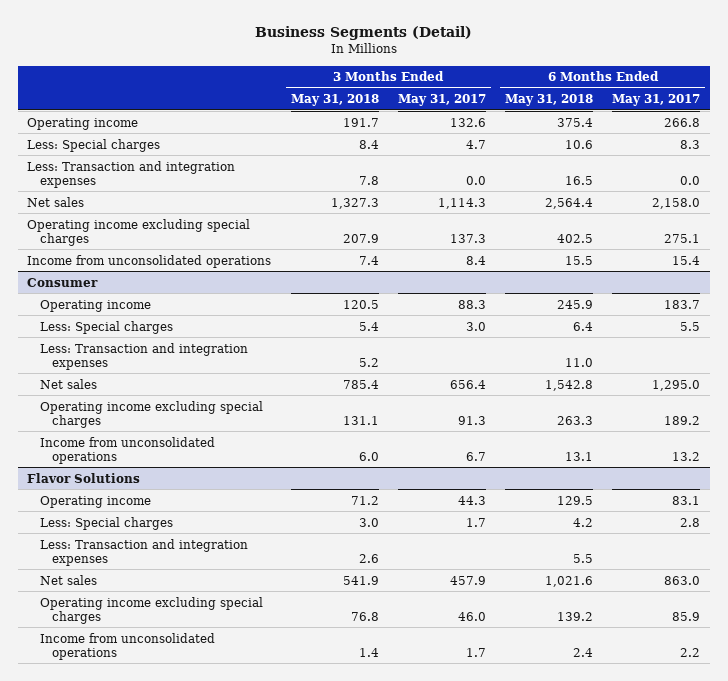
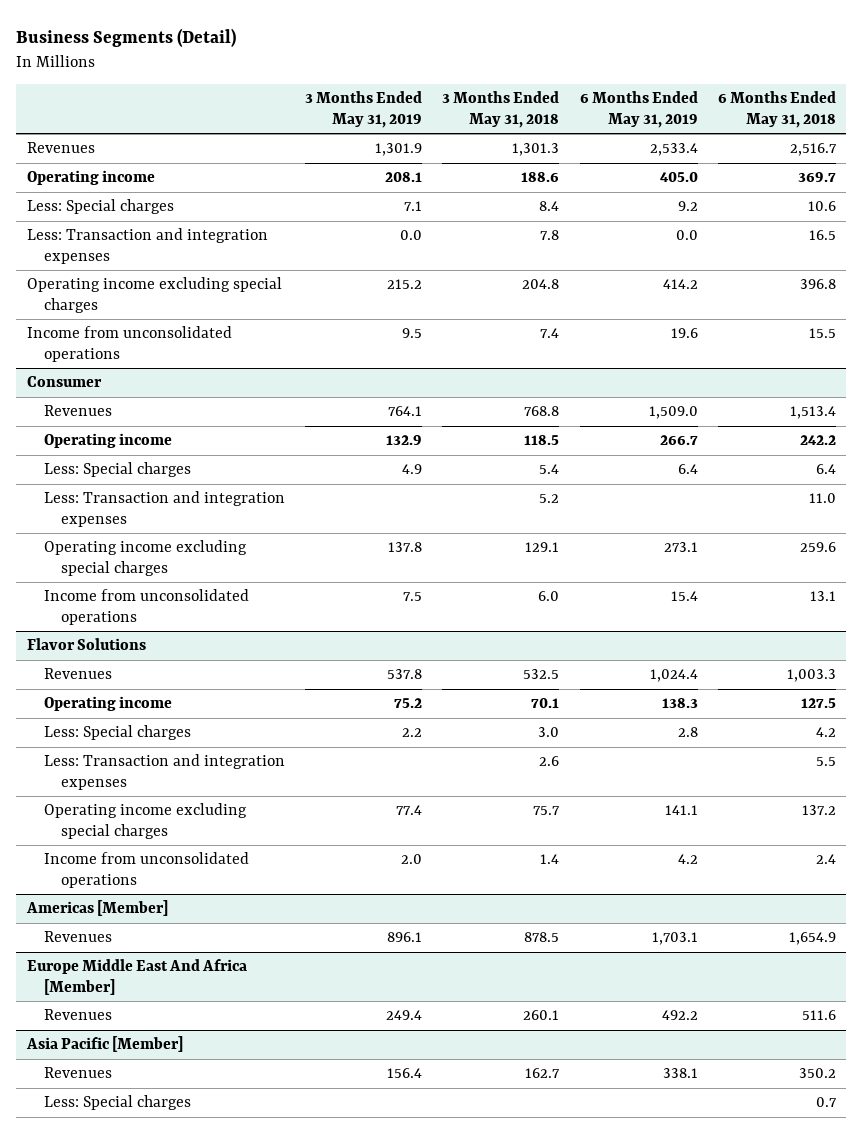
[397,94,486,107] May 31, 2017 -> none
[612,94,701,107] May 31, 2017 -> none
none -> [305,91,423,128] 3 Months Ended May 31, 2019
none -> [579,91,698,128] 6 Months Ended May 31, 2019
none -> [26,142,95,154] Revenues
[342,117,379,127] 191.7 -> [521,172,560,183] 188.6
[556,117,593,127] 375.4 -> [798,172,837,183] 369.7
[27,196,85,207] Net sales -> none
[342,233,379,243] 207.9 -> [522,279,560,290] 204.8
[556,233,593,243] 402.5 -> [800,279,837,290] 396.8
none -> [43,405,112,417] Revenues
[342,299,379,309] 120.5 -> [524,435,560,446] 118.5
[556,299,593,309] 245.9 -> [800,435,837,446] 242.2
[39,378,97,389] Net sales -> none
[342,415,379,425] 131.1 -> [525,542,560,553] 129.1
[556,415,593,425] 263.3 -> [800,542,837,553] 259.6
none -> [43,668,112,680] Revenues
[350,495,379,505] 71.2 -> [531,698,560,709] 70.1
[556,495,593,505] 129.5 -> [801,698,837,709] 127.5
[39,574,97,585] Net sales -> none
[350,611,379,621] 76.8 -> [533,806,561,816] 75.7
[556,611,593,621] 139.2 -> [802,805,837,816] 137.2
none -> [25,900,168,917] Americas [Member]
none -> [43,931,112,943] Revenues
none -> [26,959,247,995] Europe Middle East And Africa [Member]
none -> [43,1009,112,1021] Revenues
none -> [25,1036,183,1053] Asia Pacific [Member]
none -> [43,1067,112,1079] Revenues
none -> [43,1095,191,1111] Less: Special charges

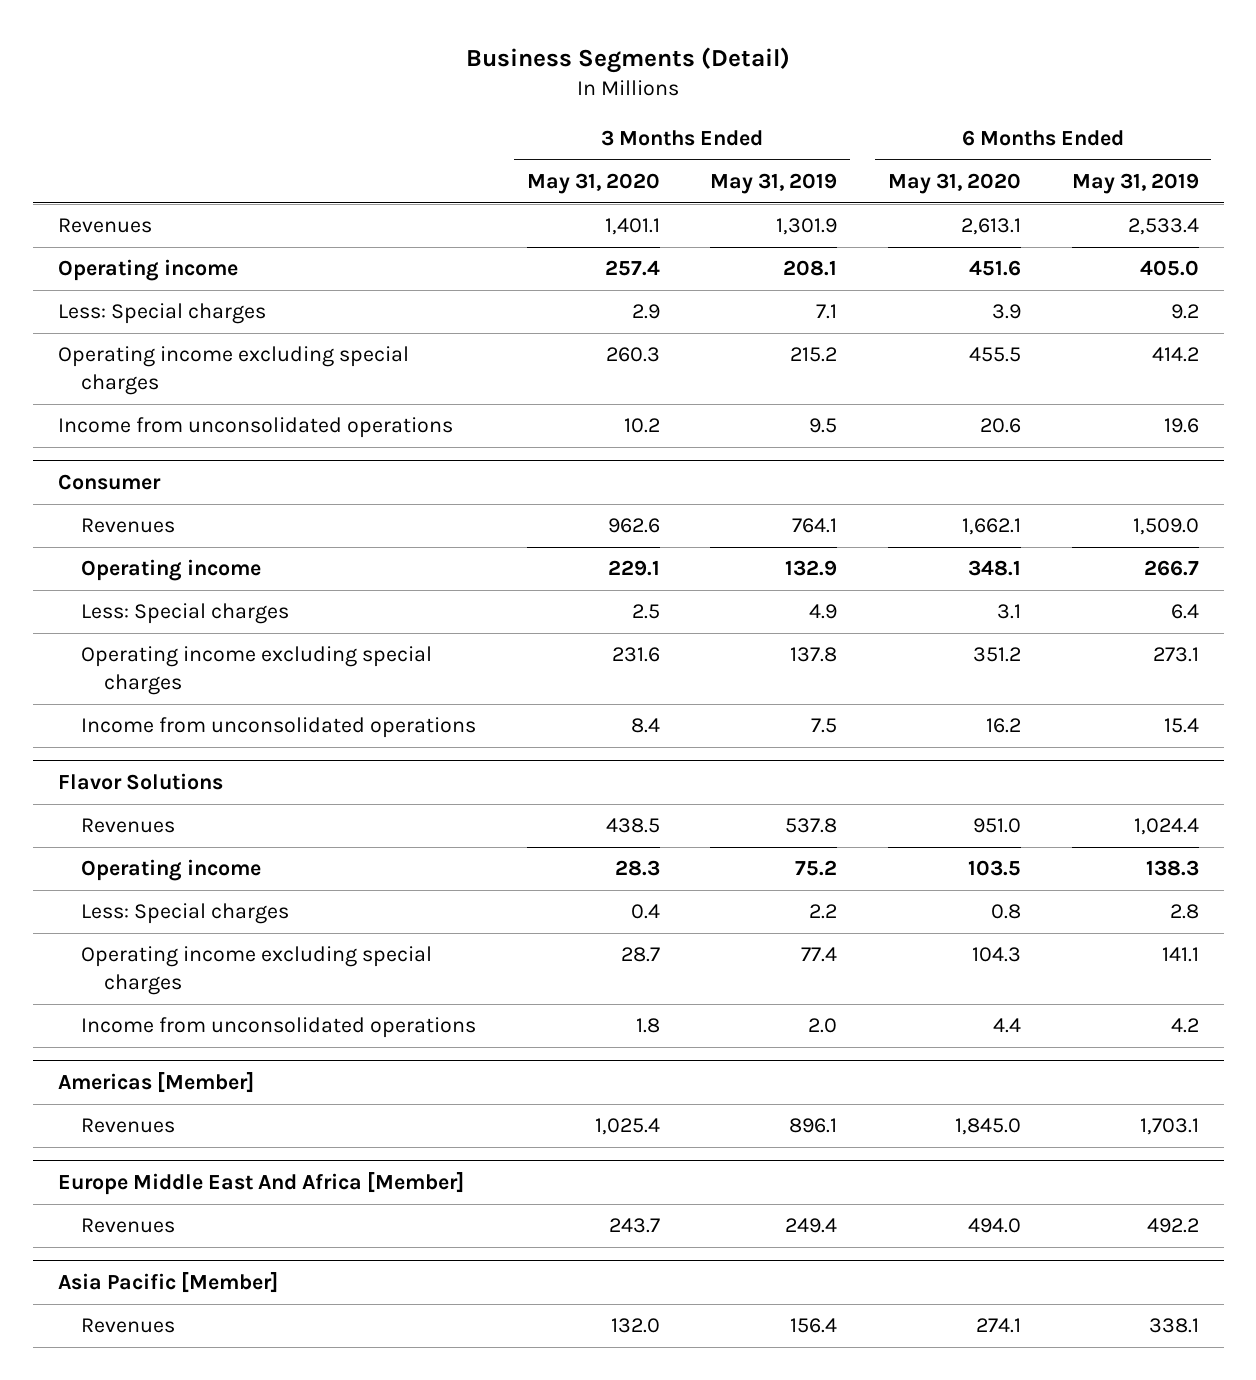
[442,91,560,128] 3 Months Ended May 31, 2018 -> none
[718,91,837,128] 6 Months Ended May 31, 2018 -> none
none -> [526,173,660,195] May 31, 2020
none -> [887,173,1021,195] May 31, 2020
[26,228,268,264] Less: Transaction and integration expenses -> none
[43,491,285,527] Less: Transaction and integration expenses -> none
[43,754,285,790] Less: Transaction and integration expenses -> none
[43,1095,191,1111] Less: Special charges -> none

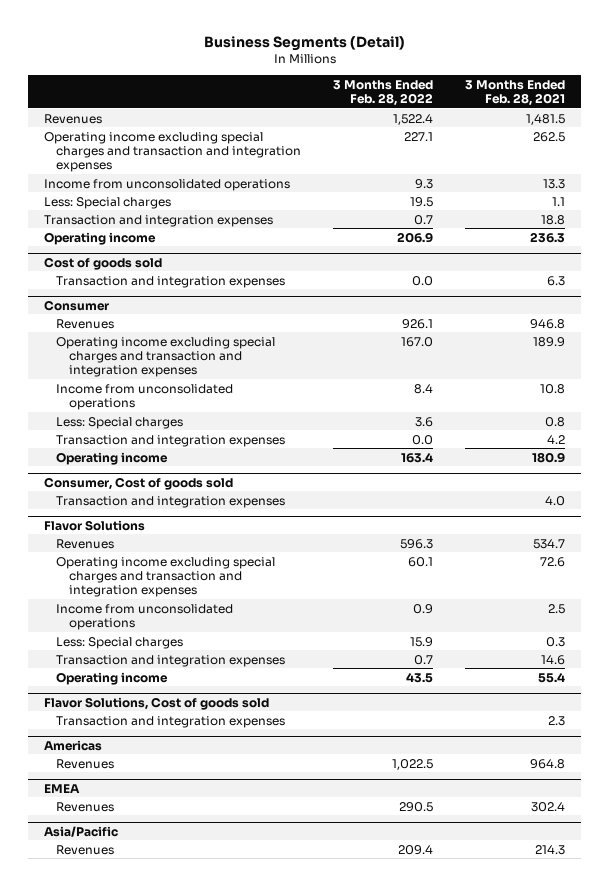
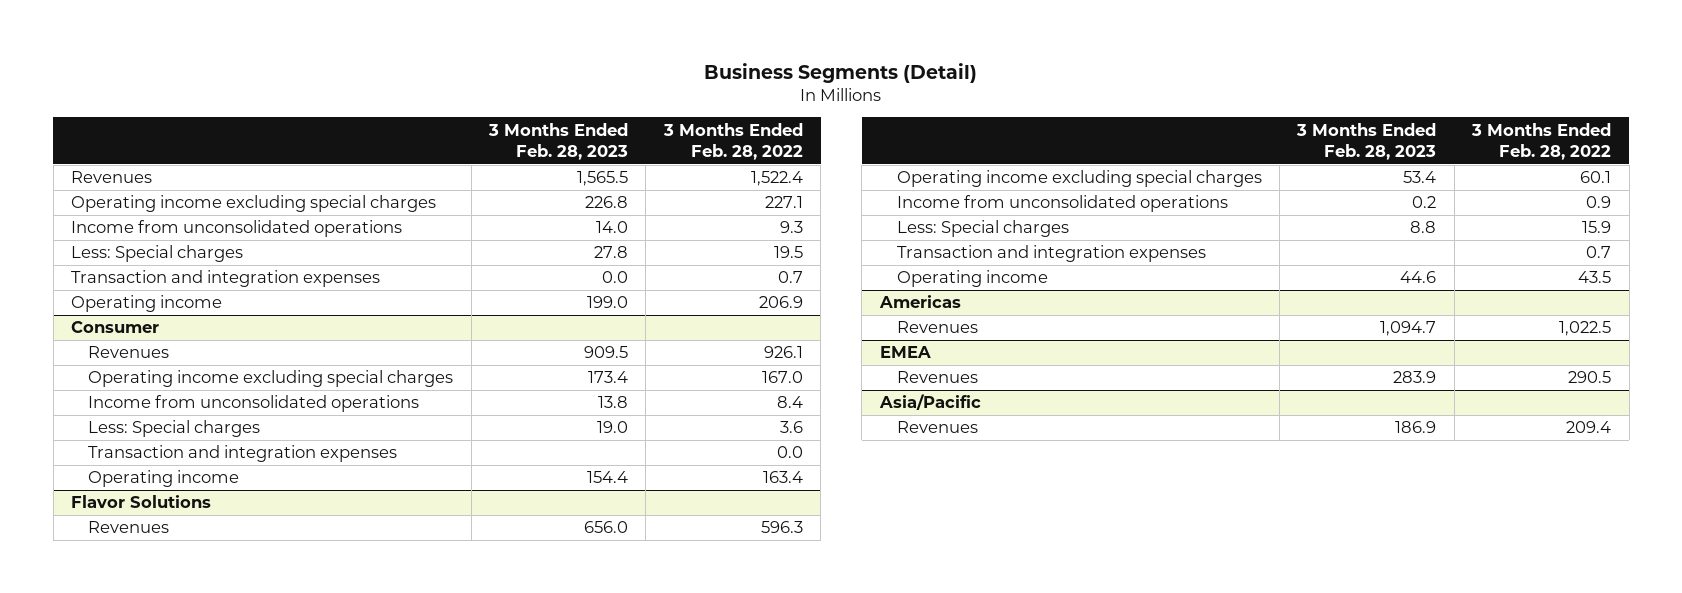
[465,79,566,107] 3 Months Ended Feb. 28, 2021 -> none
none -> [488,122,629,160] 3 Months Ended Feb. 28, 2023
[43,131,302,173] Operating income excluding special charges and transaction and integration expenses -> [71,195,437,213] Operating income excluding special charges
[43,256,162,270] Cost of goods sold -> none
[56,275,286,288] Transaction and integration expenses -> none
[56,336,276,378] Operating income excluding special charges and transaction and integration expenses -> [88,370,454,388] Operating income excluding special charges
[43,476,233,490] Consumer, Cost of goods sold -> none
[56,495,286,508] Transaction and integration expenses -> none
[56,556,276,598] Operating income excluding special charges and transaction and integration expenses -> [896,170,1262,188] Operating income excluding special charges
[43,696,269,710] Flavor Solutions, Cost of goods sold -> none
[56,715,286,728] Transaction and integration expenses -> none

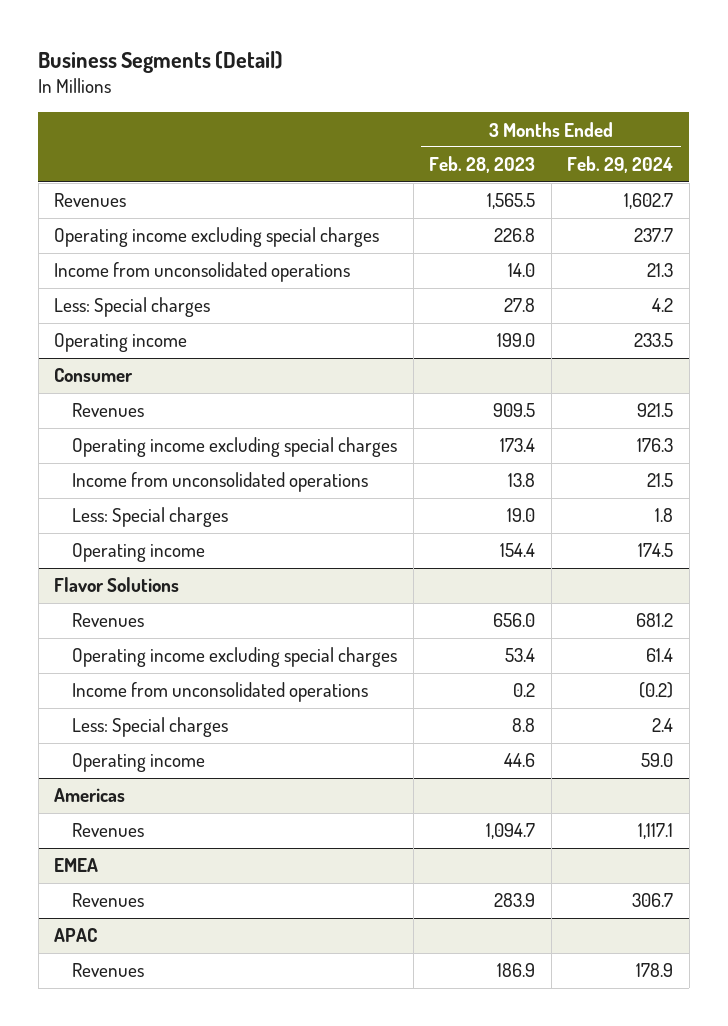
[662,122,803,160] 3 Months Ended Feb. 28, 2022 -> none
none -> [567,156,674,174] Feb. 29, 2024
[71,270,381,288] Transaction and integration expenses -> none
[88,445,398,463] Transaction and integration expenses -> none
[896,245,1206,263] Transaction and integration expenses -> none
[878,394,981,411] Asia/Pacific -> [54,928,98,943] APAC

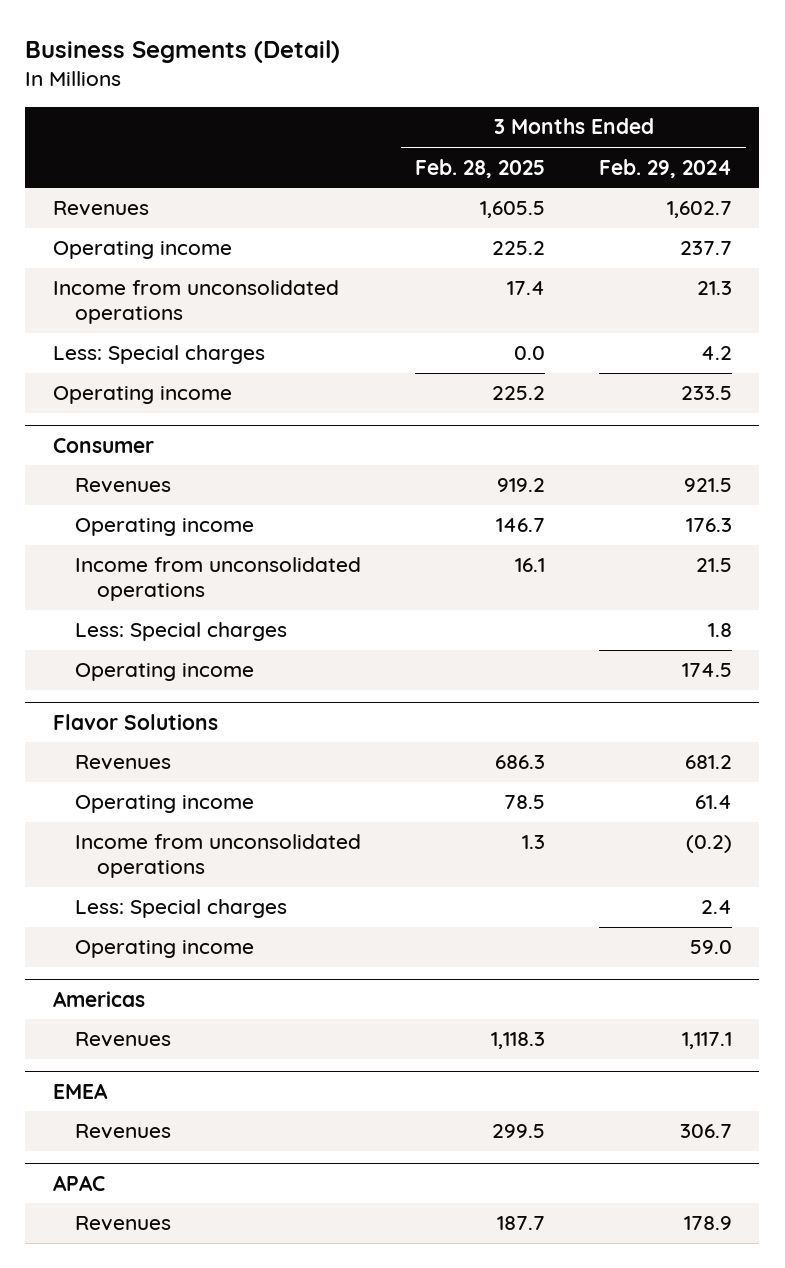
[429,156,536,174] Feb. 28, 2023 -> none
none -> [414,158,545,178] Feb. 28, 2025
[54,227,380,248] Operating income excluding special charges -> [52,241,232,260] Operating income
[72,437,398,458] Operating income excluding special charges -> [74,518,254,537] Operating income
[72,647,398,668] Operating income excluding special charges -> [74,795,254,814] Operating income

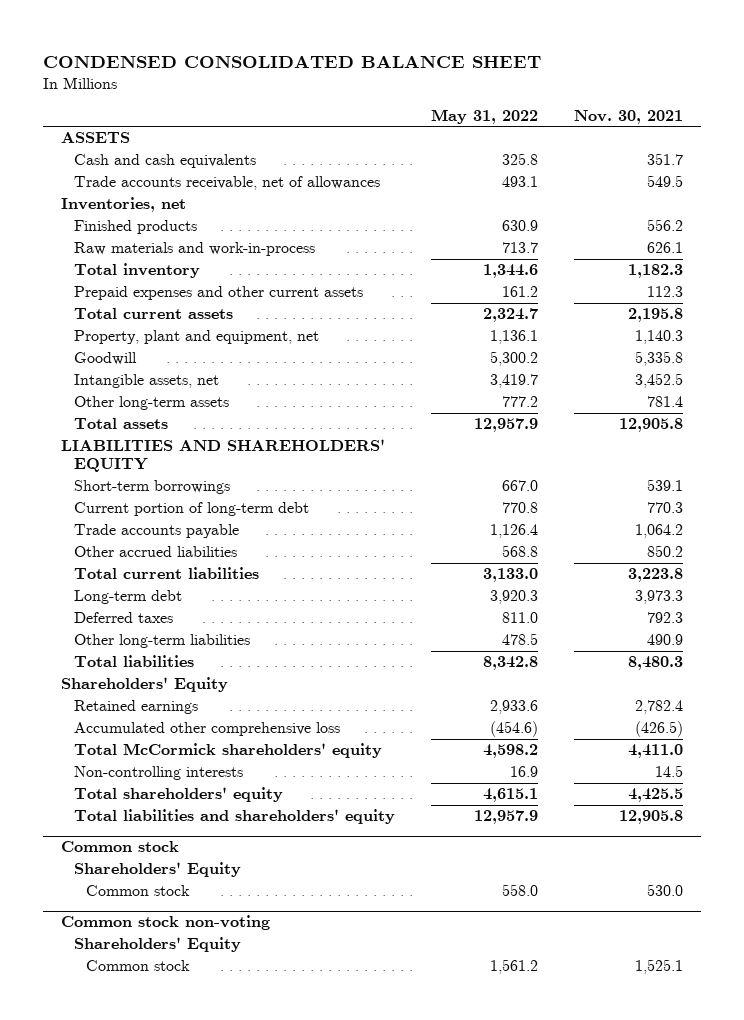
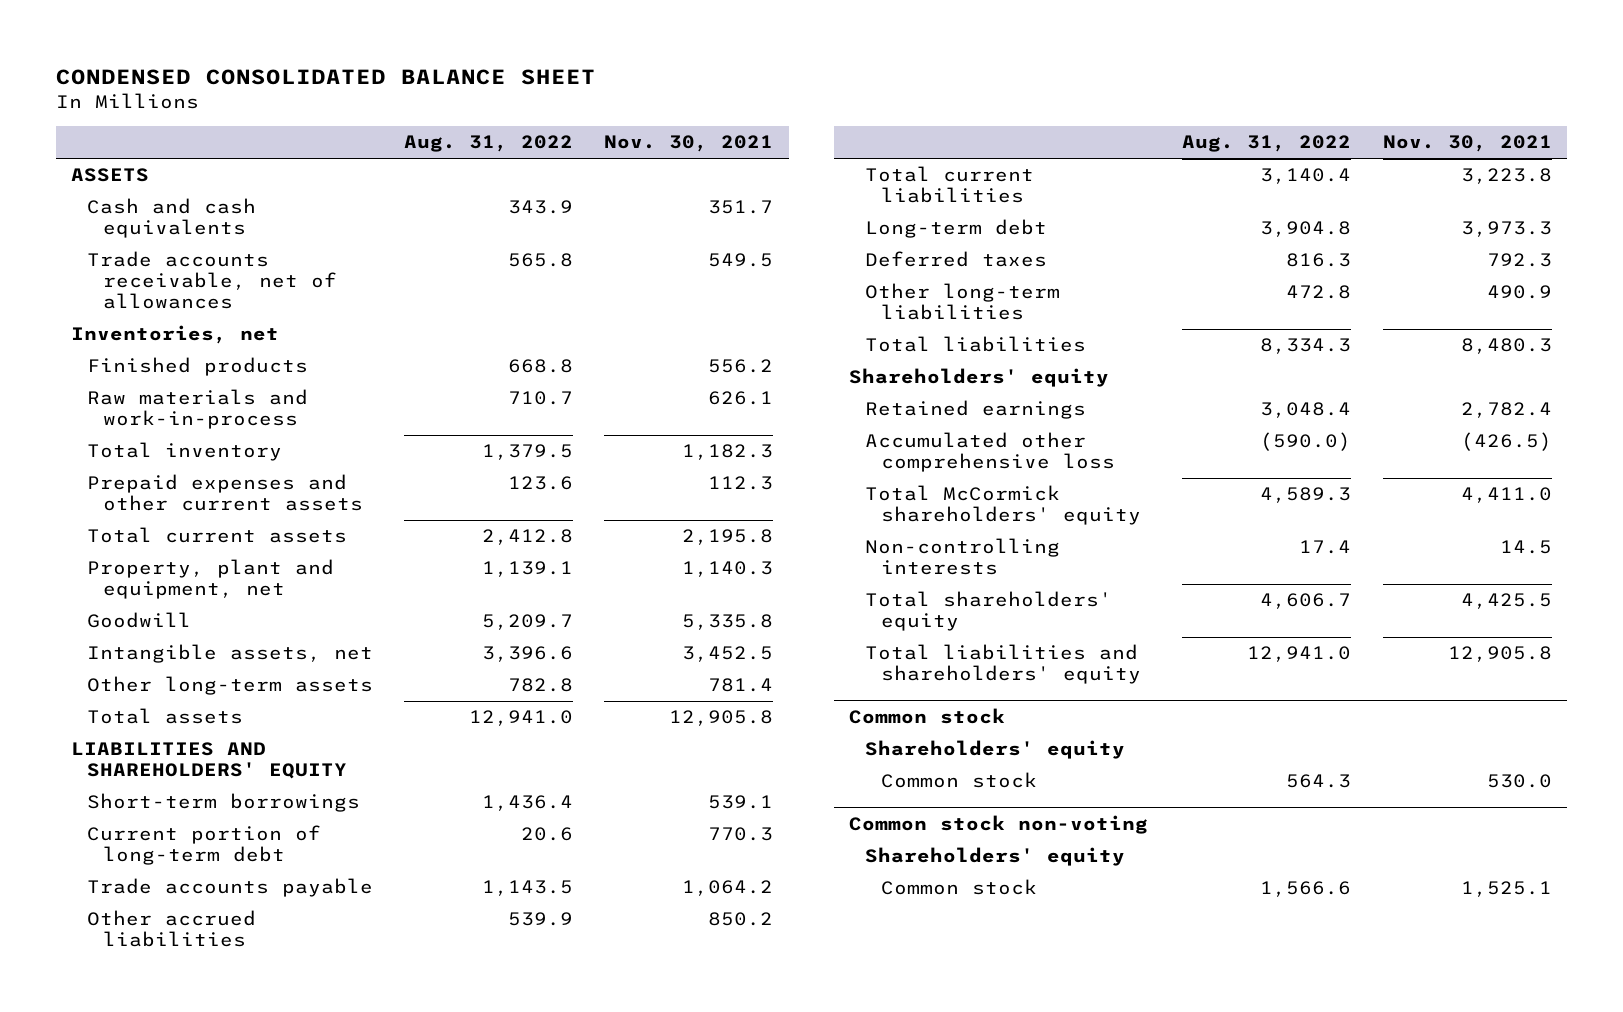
[430,108,538,124] May 31, 2022 -> none
none -> [404,135,574,153] Aug. 31, 2022
[61,677,229,693] Shareholders' Equity -> [849,368,1110,388] Shareholders' equity
[73,862,241,878] Shareholders' Equity -> [865,740,1126,760] Shareholders' equity
[73,937,241,953] Shareholders' Equity -> [865,847,1126,867] Shareholders' equity

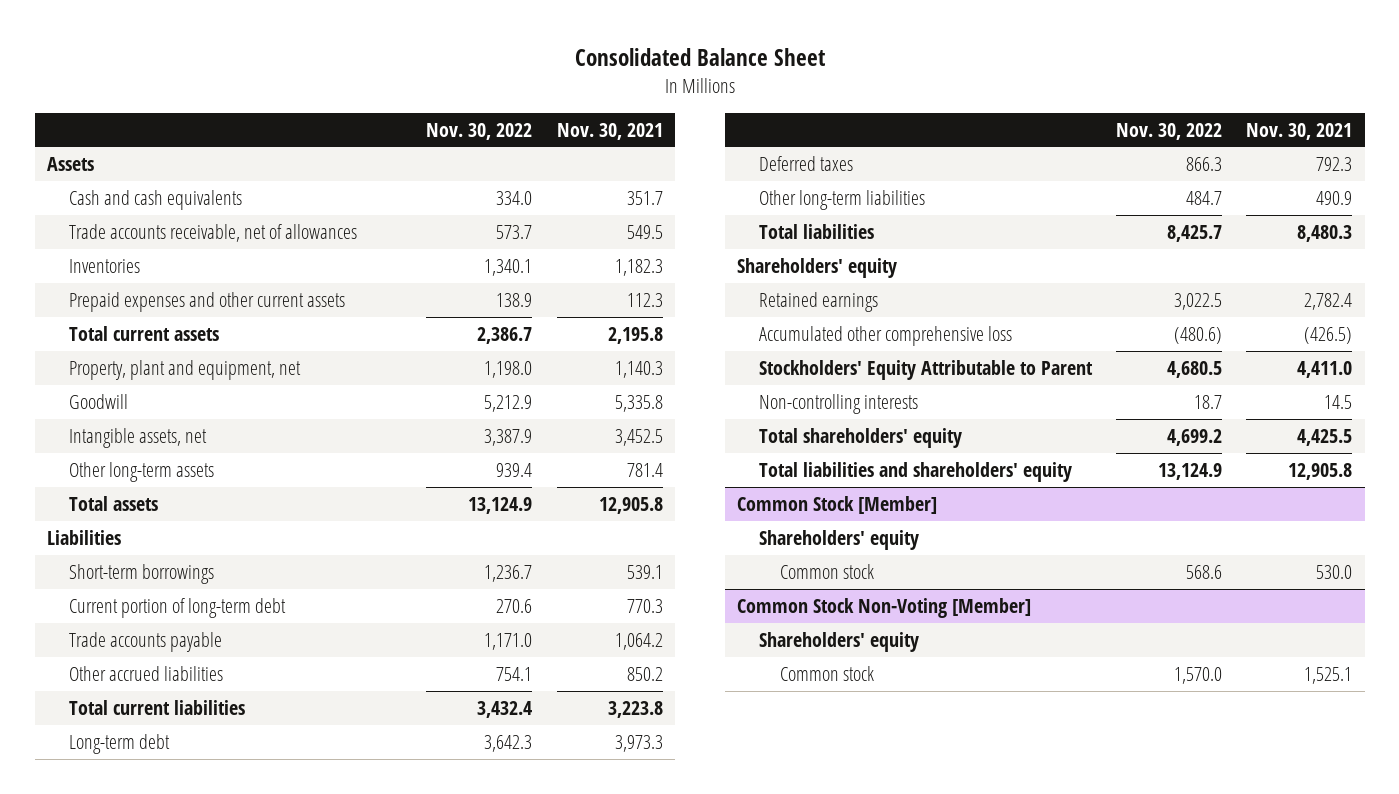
[55,68,596,85] CONDENSED CONSOLIDATED BALANCE SHEET -> [574,47,825,66] Consolidated Balance Sheet
[404,135,574,153] Aug. 31, 2022 -> none
none -> [426,122,533,140] Nov. 30, 2022
[71,168,150,183] ASSETS -> [47,157,95,172] Assets
[71,325,280,345] Inventories, net -> none
[87,357,309,377] Finished products -> none
[87,389,309,430] Raw materials and work-in-process -> none
[87,442,283,462] Total inventory -> [68,259,140,274] Inventories
[71,742,348,780] LIABILITIES AND SHAREHOLDERS' EQUITY -> [47,530,122,546] Liabilities
[865,485,1142,526] Total McCormick shareholders' equity -> [758,360,1093,381] Stockholders' Equity Attributable to Parent
[849,707,1006,724] Common stock -> [736,496,937,515] Common Stock [Member]
[849,814,1149,834] Common stock non-voting -> [736,598,1031,619] Common Stock Non-Voting [Member]

